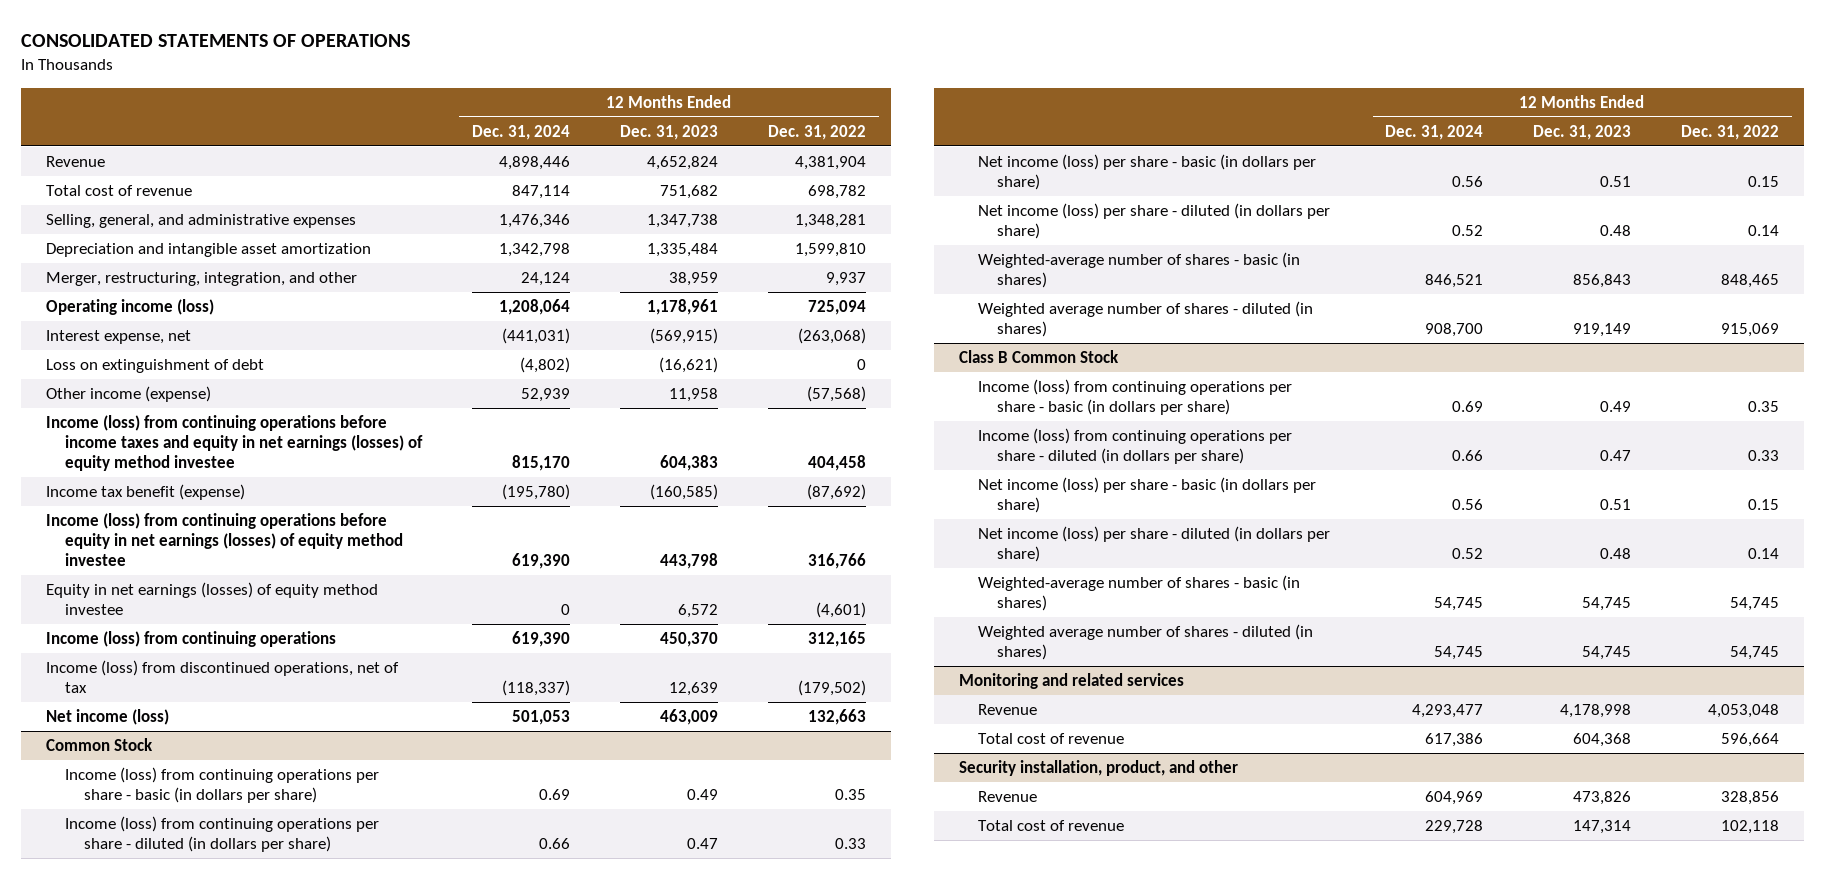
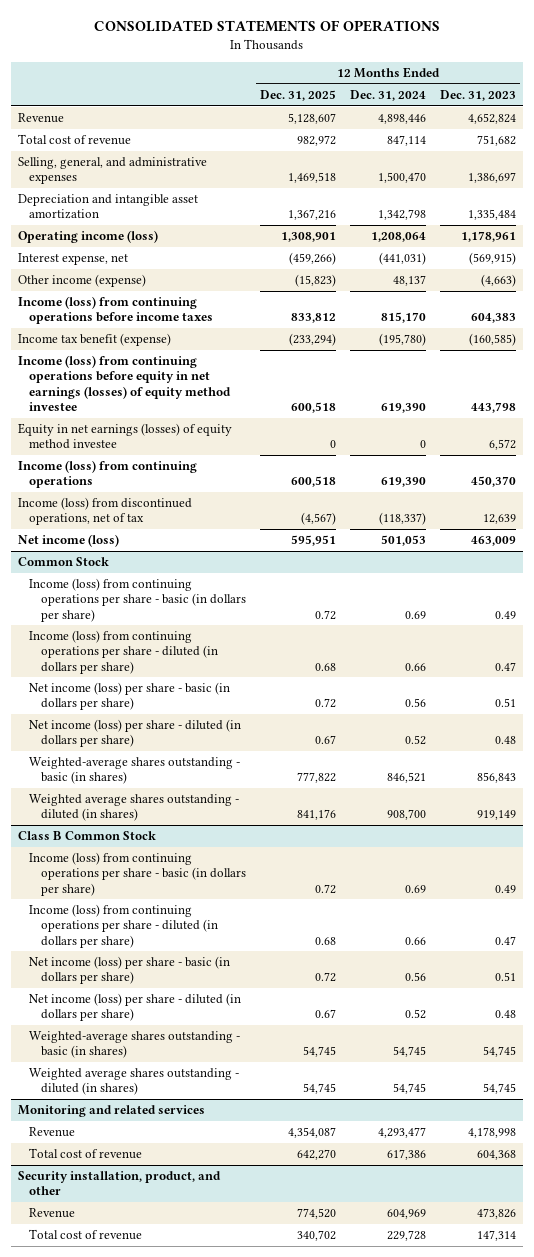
[767,124,866,140] Dec. 31, 2022 -> none
none -> [259,90,336,102] Dec. 31, 2025
[498,214,570,229] 1,476,346 -> [377,172,426,184] 1,500,470
[646,214,718,229] 1,347,738 -> [468,172,517,184] 1,386,697
[45,272,357,287] Merger, restructuring, integration, and other -> none
[45,359,264,374] Loss on extinguishment of debt -> none
[520,388,570,403] 52,939 -> [392,275,426,287] 48,137
[668,388,718,403] 11,958 -> [481,274,517,288] (4,663)
[45,415,423,471] Income (loss) from continuing operations before income taxes and equity in net earnings (losses) of equity method investee -> [18,296,214,325] Income (loss) from continuing operations before income taxes
[978,252,1301,289] Weighted-average number of shares - basic (in shares) -> [29,757,241,785] Weighted-average shares outstanding - basic (in shares)
[978,301,1314,338] Weighted average number of shares - diluted (in shares) -> [29,794,240,822] Weighted average shares outstanding - diluted (in shares)
[978,575,1301,612] Weighted-average number of shares - basic (in shares) -> [29,1031,241,1059] Weighted-average shares outstanding - basic (in shares)
[978,624,1314,661] Weighted average number of shares - diluted (in shares) -> [29,1068,240,1096] Weighted average shares outstanding - diluted (in shares)

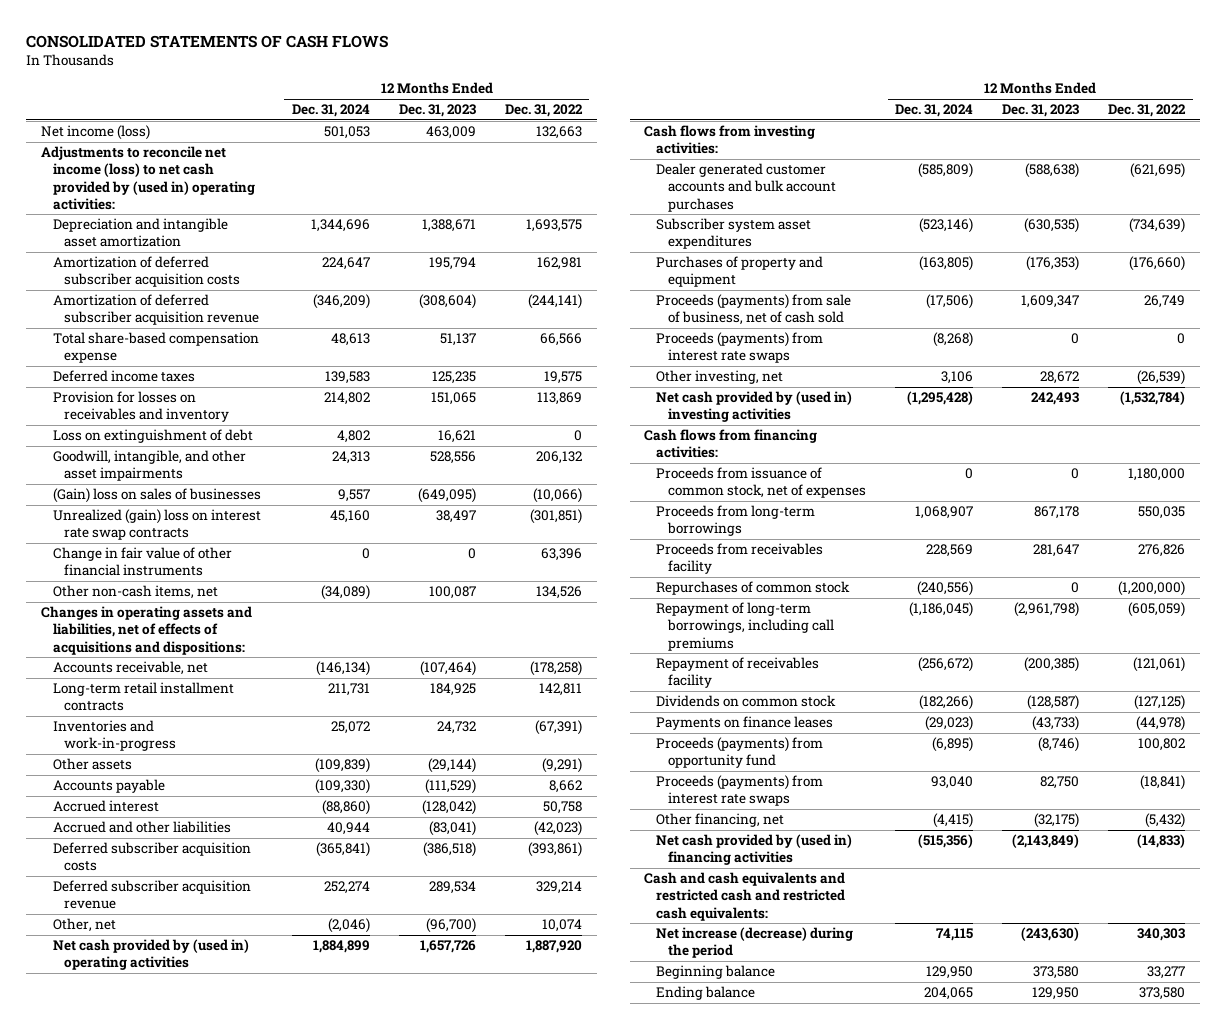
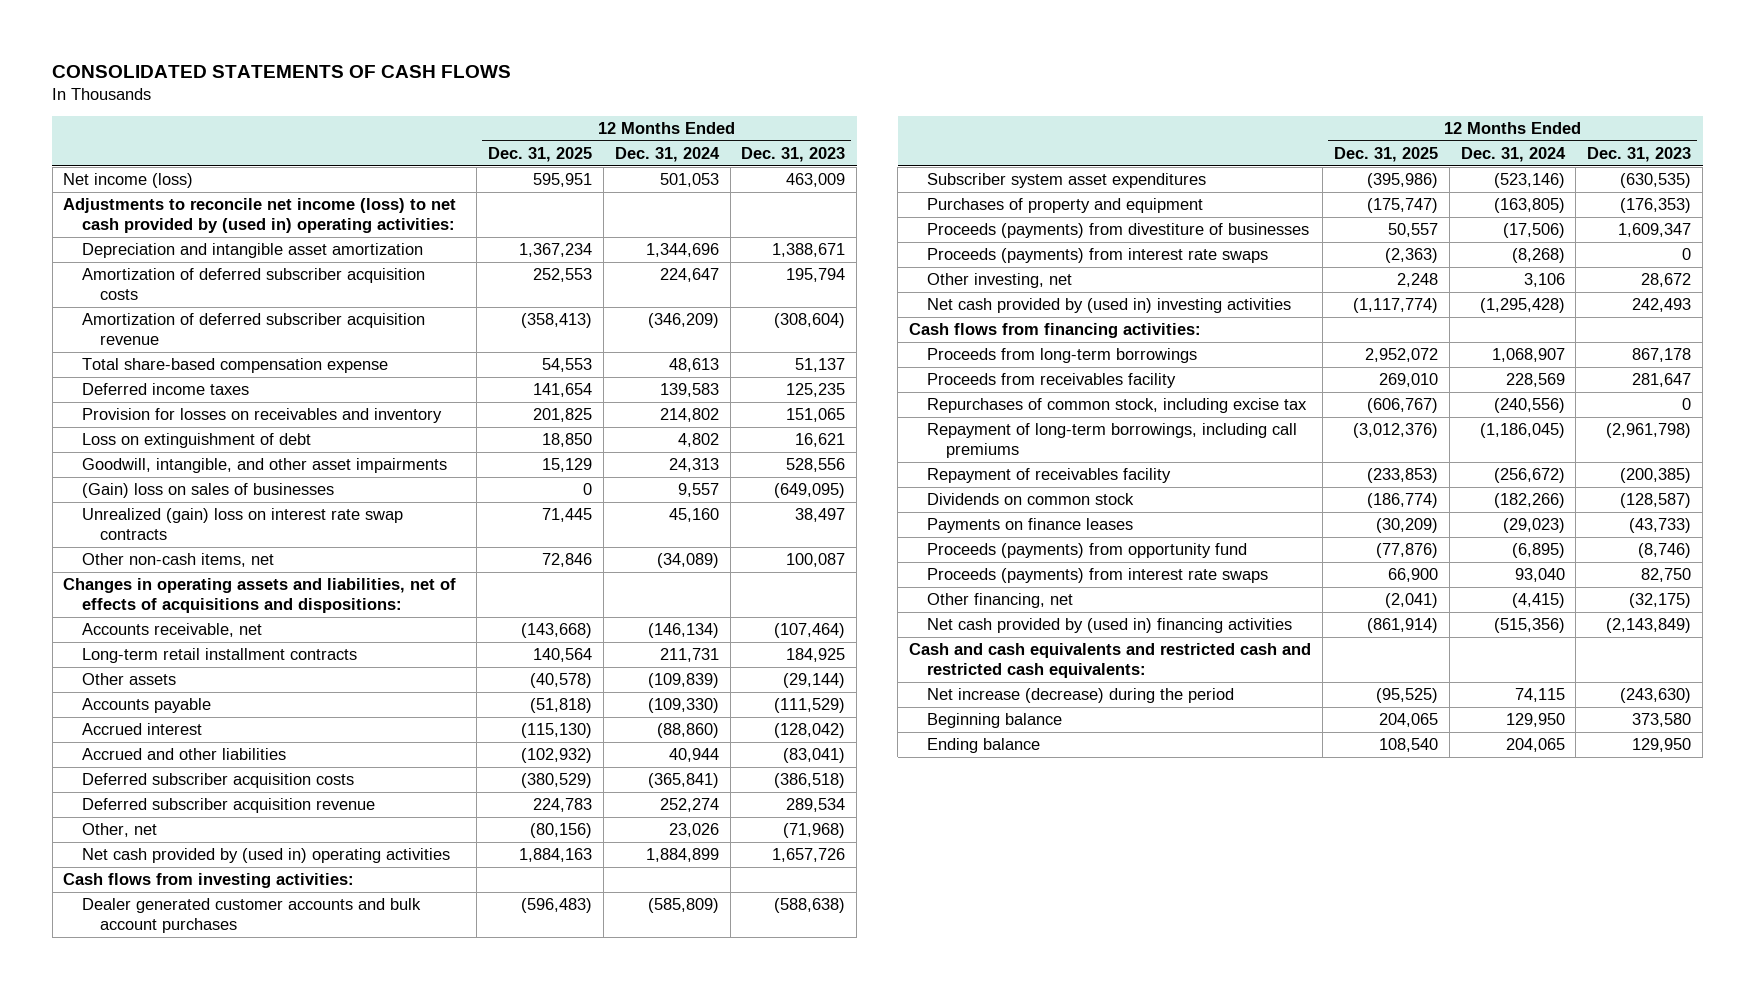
[504,104,583,118] Dec. 31, 2022 -> none
none -> [488,147,593,163] Dec. 31, 2025
[52,547,232,577] Change in fair value of other financial instruments -> none
[52,720,177,752] Inventories and work-in-progress -> none
[327,918,370,934] (2,046) -> [668,823,719,838] 23,026
[425,918,476,934] (96,700) -> [783,823,846,839] (71,968)
[656,294,852,326] Proceeds (payments) from sale of business, net of cash sold -> [927,223,1310,239] Proceeds (payments) from divestiture of businesses
[656,467,866,499] Proceeds from issuance of common stock, net of expenses -> none
[656,581,851,596] Repurchases of common stock -> [927,398,1308,414] Repurchases of common stock, including excise tax

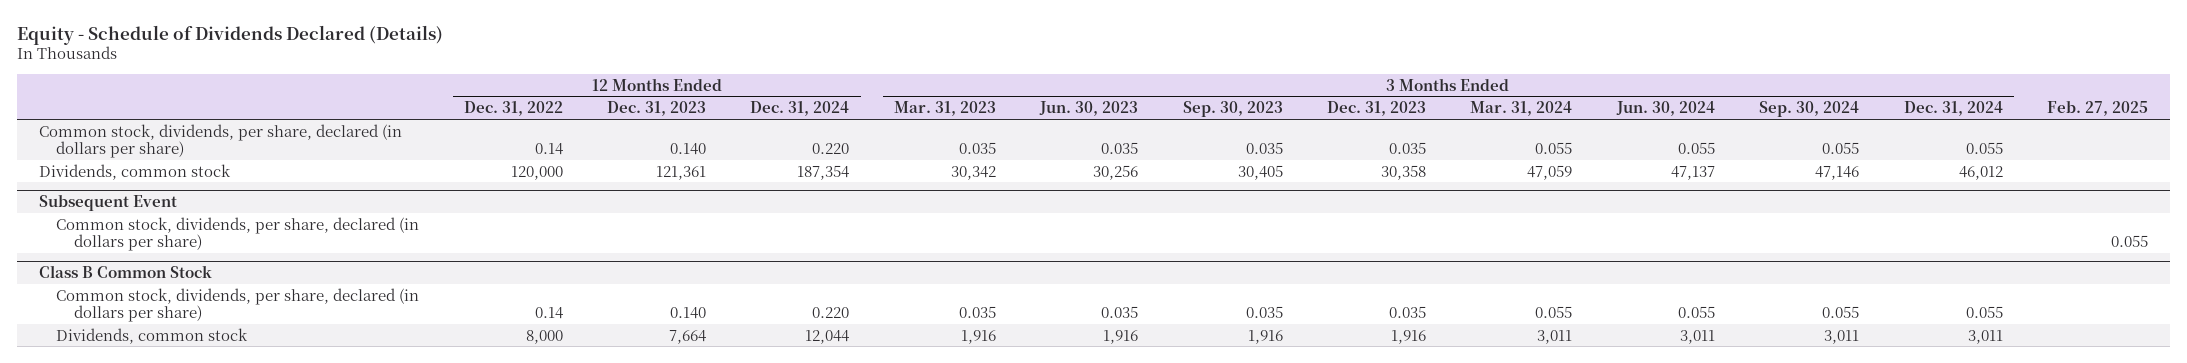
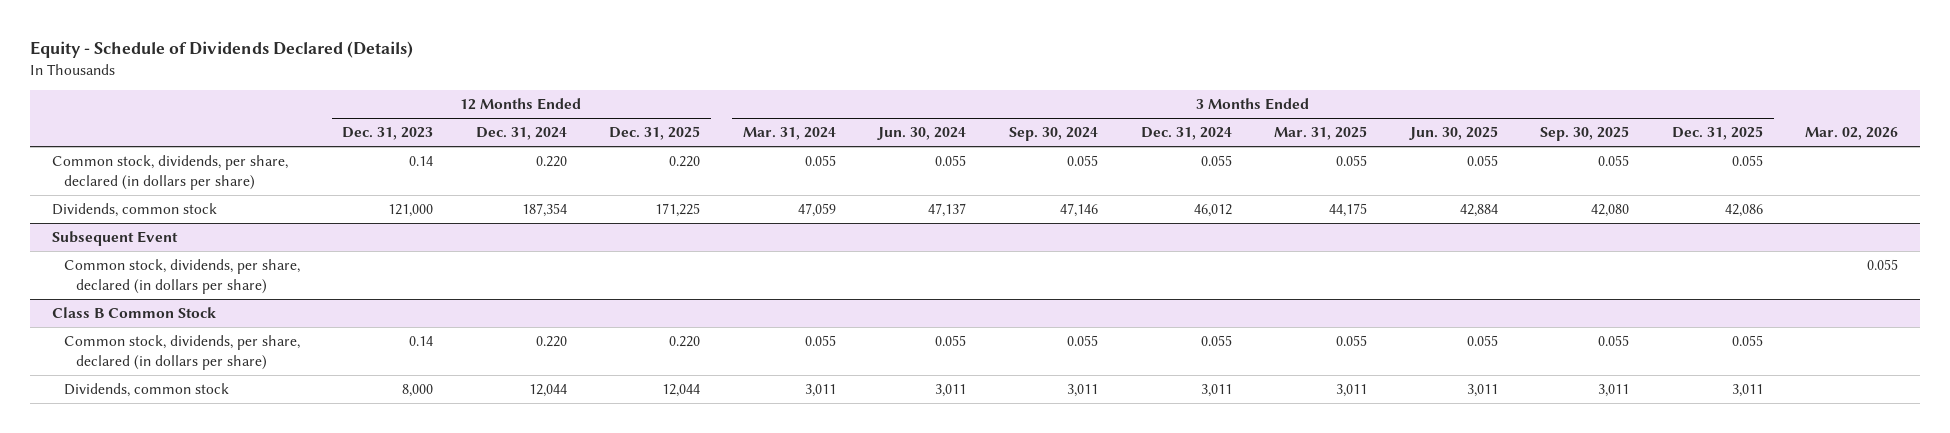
[463,101,563,117] Dec. 31, 2022 -> none
[893,101,996,117] Mar. 31, 2023 -> none
[1039,101,1139,117] Jun. 30, 2023 -> none
[1182,101,1283,118] Sep. 30, 2023 -> none
[1326,101,1426,117] Dec. 31, 2023 -> none
[2046,101,2148,117] Feb. 27, 2025 -> none
none -> [609,126,701,141] Dec. 31, 2025
none -> [1274,126,1368,141] Mar. 31, 2025
none -> [1408,126,1498,141] Jun. 30, 2025
none -> [1540,126,1630,142] Sep. 30, 2025
none -> [1671,126,1763,141] Dec. 31, 2025
none -> [1805,127,1899,141] Mar. 02, 2026
[670,142,707,155] 0.140 -> [409,156,434,167] 0.14
[656,165,707,180] 121,361 -> [388,204,434,218] 121,000
[670,306,707,319] 0.140 -> [409,336,434,347] 0.14
[669,329,707,344] 7,664 -> [402,384,434,398] 8,000

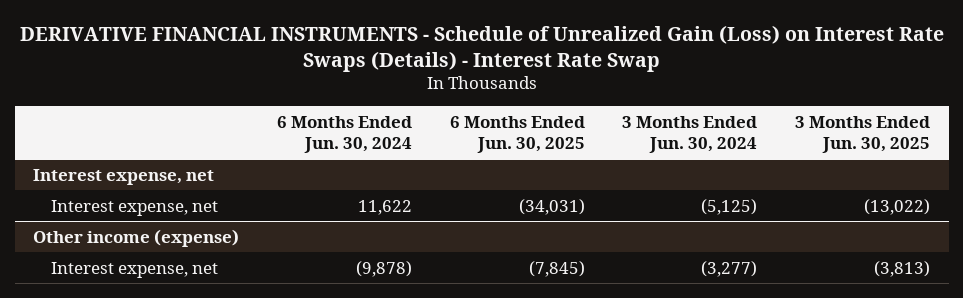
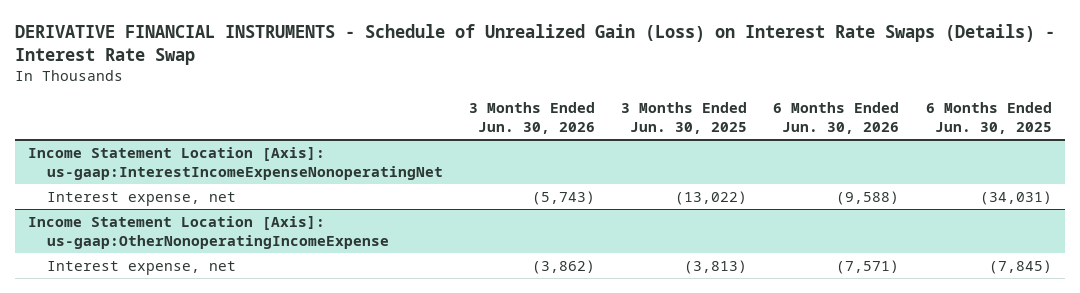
[276,115,412,153] 6 Months Ended Jun. 30, 2024 -> none
[622,115,758,153] 3 Months Ended Jun. 30, 2024 -> none
none -> [469,102,596,135] 3 Months Ended Jun. 30, 2026
none -> [773,102,900,135] 6 Months Ended Jun. 30, 2026
[33,168,215,185] Interest expense, net -> [28,146,444,180] Income Statement Location [Axis]: us-gaap:InterestIncomeExpenseNonoperatingNet
[33,228,240,247] Other income (expense) -> [28,215,390,249] Income Statement Location [Axis]: us-gaap:OtherNonoperatingIncomeExpense

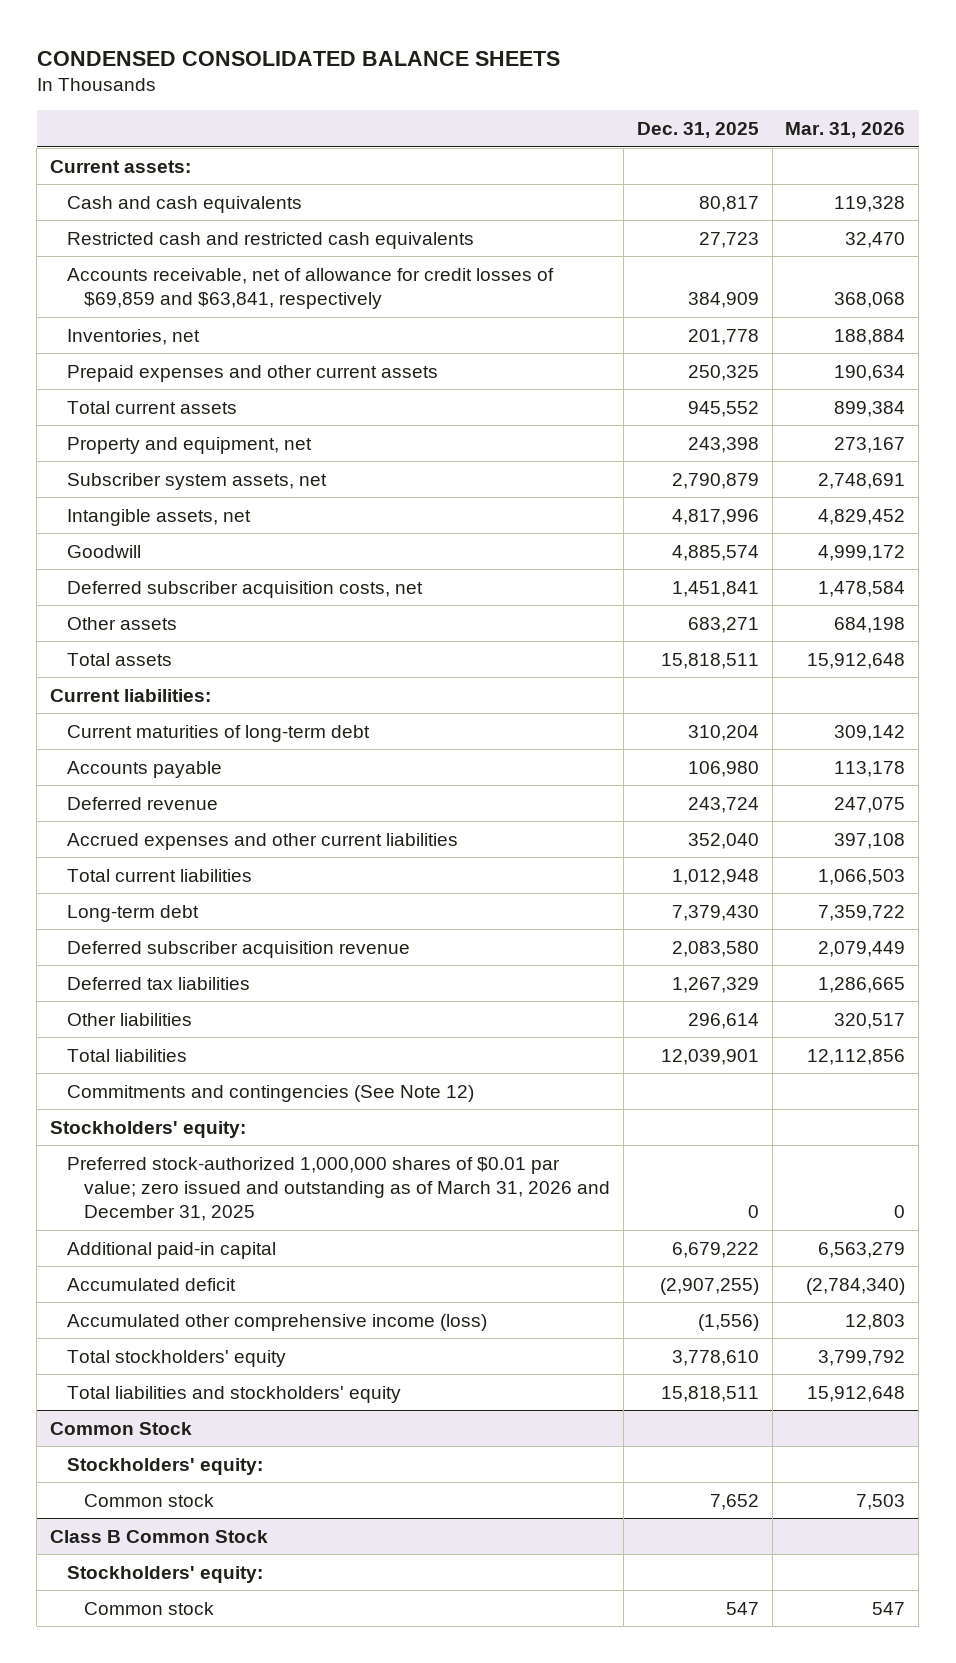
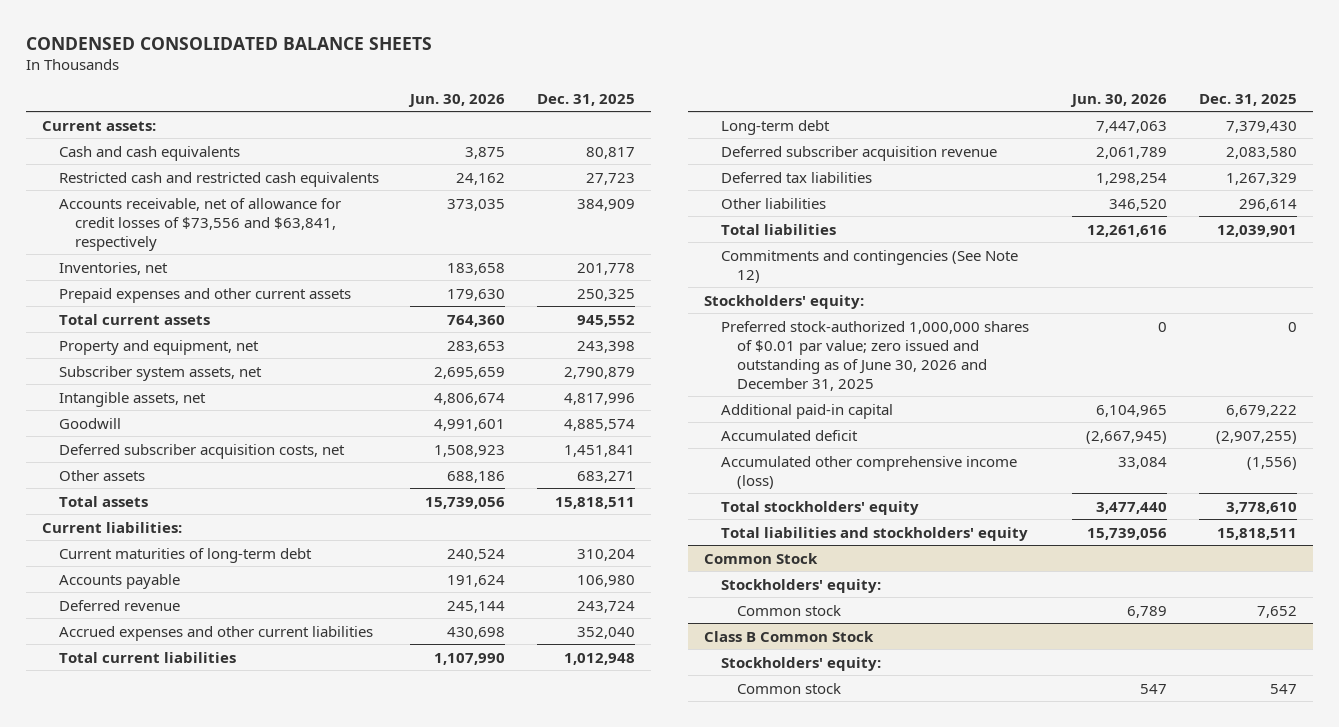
[785,121,906,138] Mar. 31, 2026 -> none
none -> [408,93,506,107] Jun. 30, 2026
[67,267,555,309] Accounts receivable, net of allowance for credit losses of $69,859 and $63,841, respectively -> [58,197,341,251] Accounts receivable, net of allowance for credit losses of $73,556 and $63,841, respectively
[67,1156,610,1221] Preferred stock-authorized 1,000,000 shares of $0.01 par value; zero issued and outstanding as of March 31, 2026 and December 31, 2025 -> [720,320,1029,391] Preferred stock-authorized 1,000,000 shares of $0.01 par value; zero issued and outstanding as of June 30, 2026 and December 31, 2025

